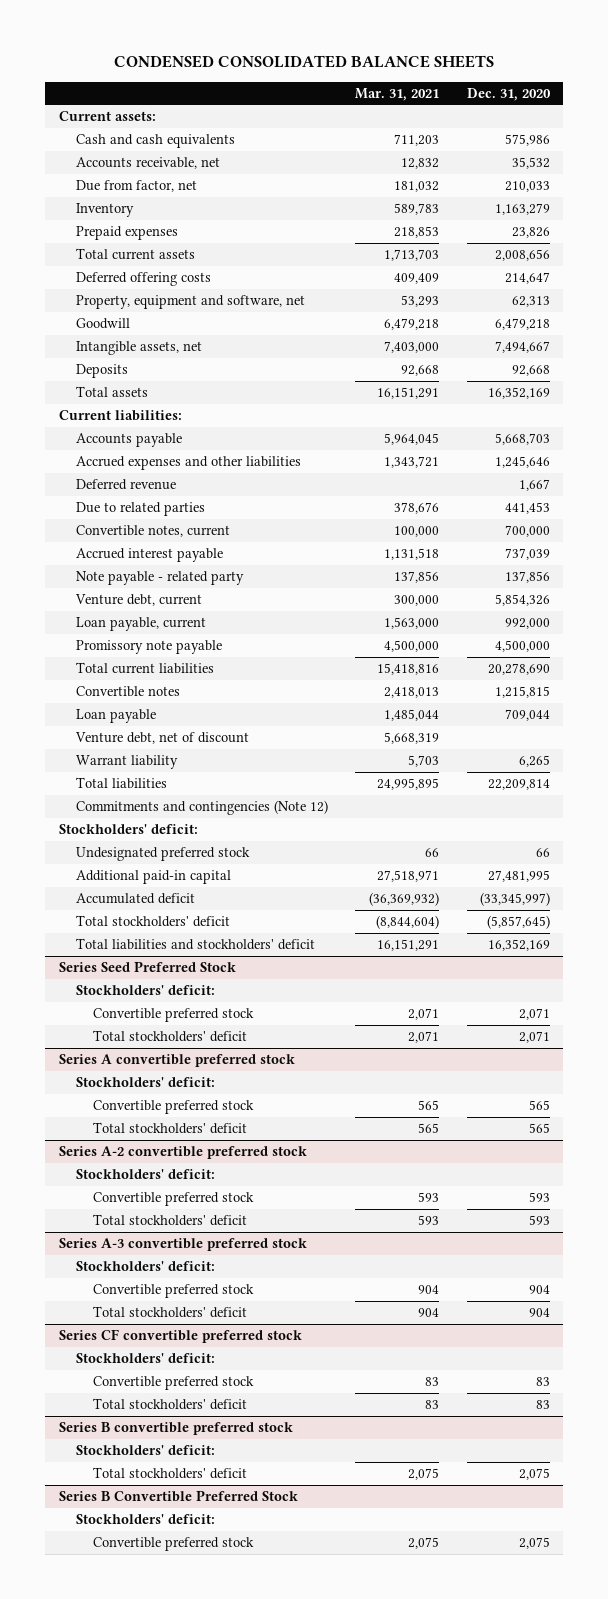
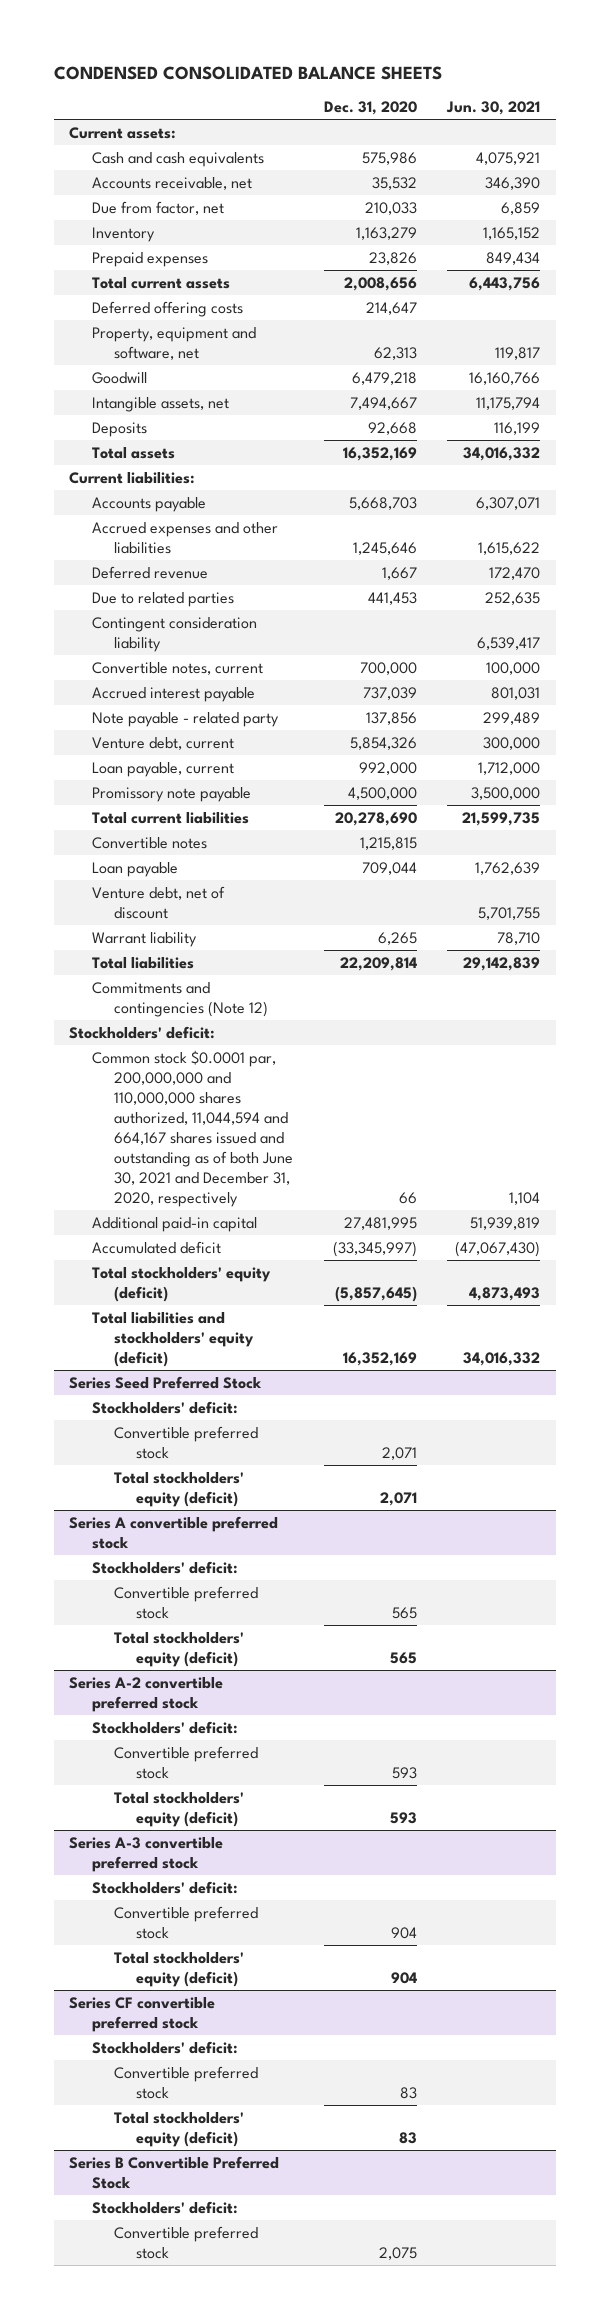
[355,87,440,101] Mar. 31, 2021 -> none
none -> [446,101,541,116] Jun. 30, 2021
none -> [91,616,257,652] Contingent consideration liability
[75,846,250,861] Undesignated preferred stock -> [91,1049,293,1208] Common stock $0.0001 par, 200,000,000 and 110,000,000 shares authorized, 11,044,594 and 664,167 shares issued and outstanding as of both June 30, 2021 and December 31, 2020, respectively
[75,914,230,927] Total stockholders' deficit -> [91,1266,271,1302] Total stockholders' equity (deficit)
[75,937,315,950] Total liabilities and stockholders' deficit -> [91,1311,254,1367] Total liabilities and stockholders' equity (deficit)
[92,1029,247,1042] Total stockholders' deficit -> [113,1471,244,1507] Total stockholders' equity (deficit)
[92,1121,247,1134] Total stockholders' deficit -> [113,1631,244,1667] Total stockholders' equity (deficit)
[92,1213,247,1226] Total stockholders' deficit -> [113,1791,244,1827] Total stockholders' equity (deficit)
[92,1305,247,1318] Total stockholders' deficit -> [113,1951,244,1987] Total stockholders' equity (deficit)
[58,1421,293,1435] Series B convertible preferred stock -> none
[75,1444,215,1455] Stockholders' deficit: -> none
[92,1466,247,1479] Total stockholders' deficit -> none
[92,1397,247,1410] Total stockholders' deficit -> [113,2111,244,2147] Total stockholders' equity (deficit)

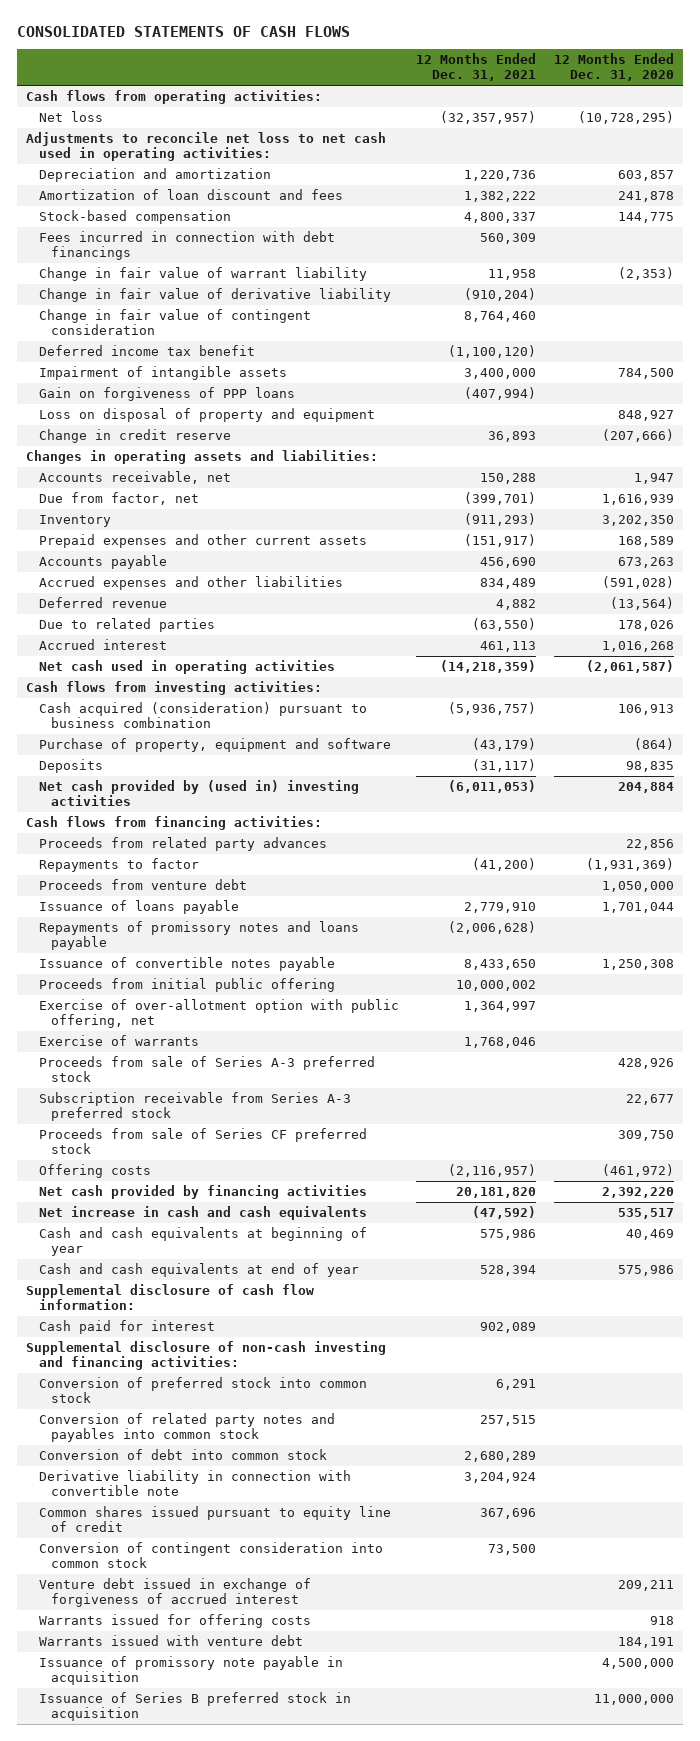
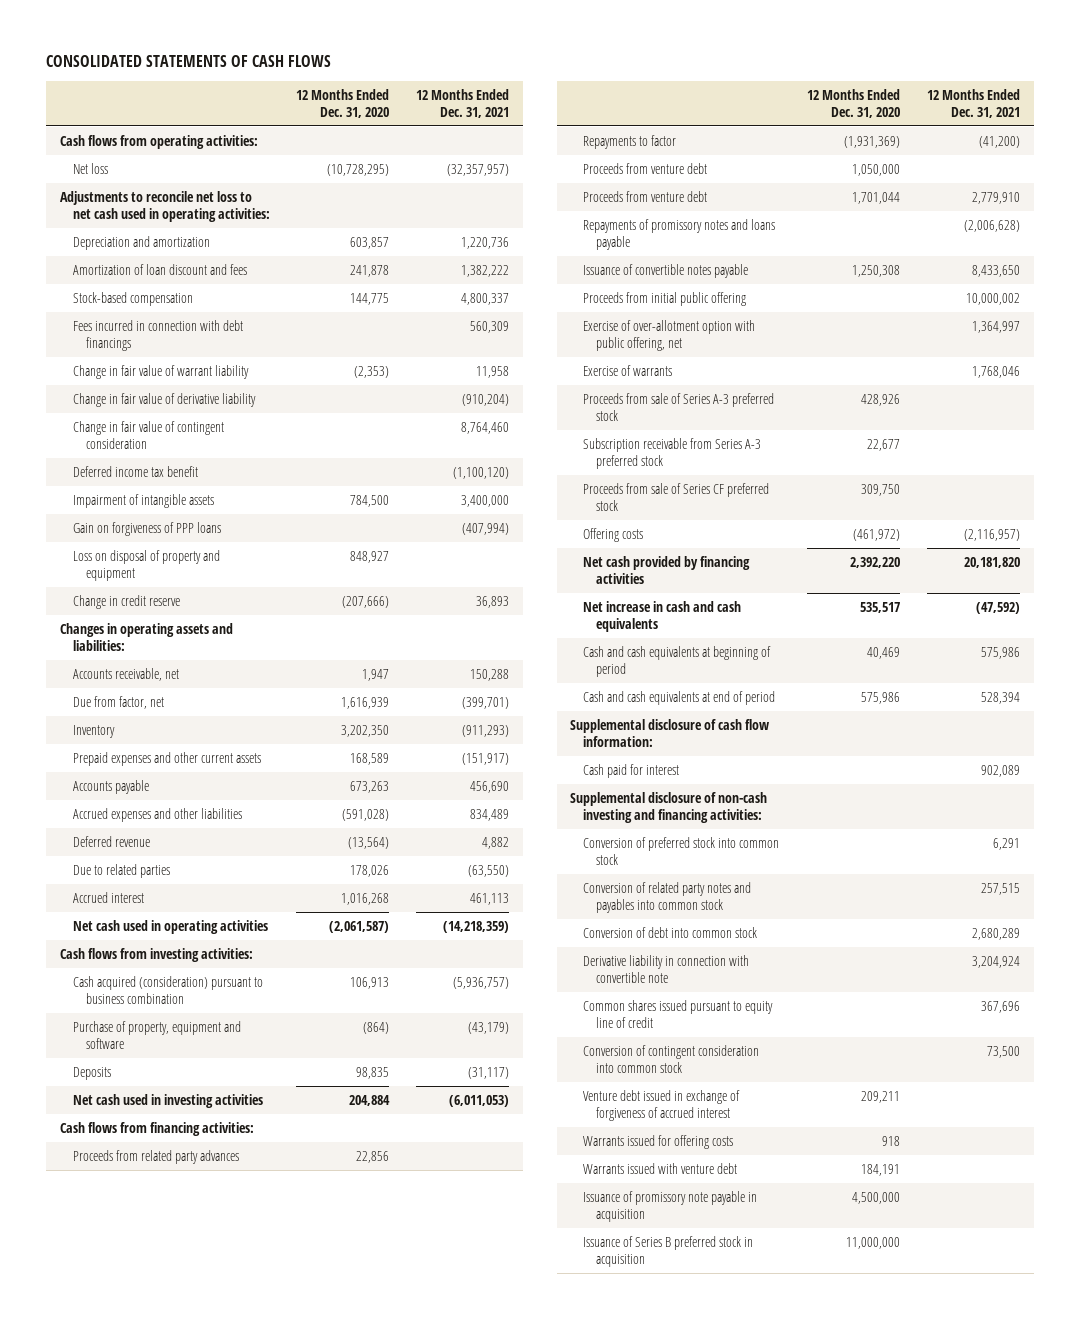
[38,779,359,807] Net cash provided by (used in) investing activities -> [72,1093,263,1108] Net cash used in investing activities
[38,899,239,914] Issuance of loans payable -> [583,190,708,202] Proceeds from venture debt
[38,1226,367,1257] Cash and cash equivalents at beginning of year -> [583,645,772,677] Cash and cash equivalents at beginning of period
[38,1262,359,1277] Cash and cash equivalents at end of year -> [583,690,776,705] Cash and cash equivalents at end of period

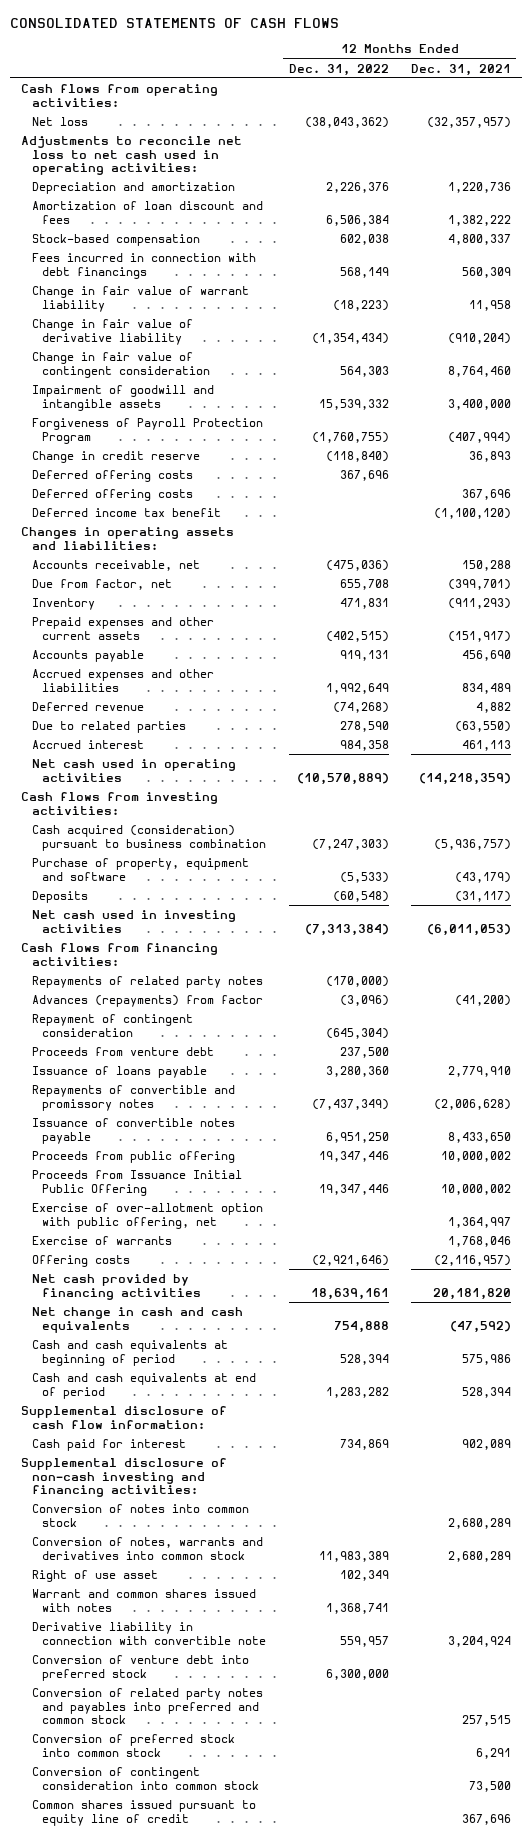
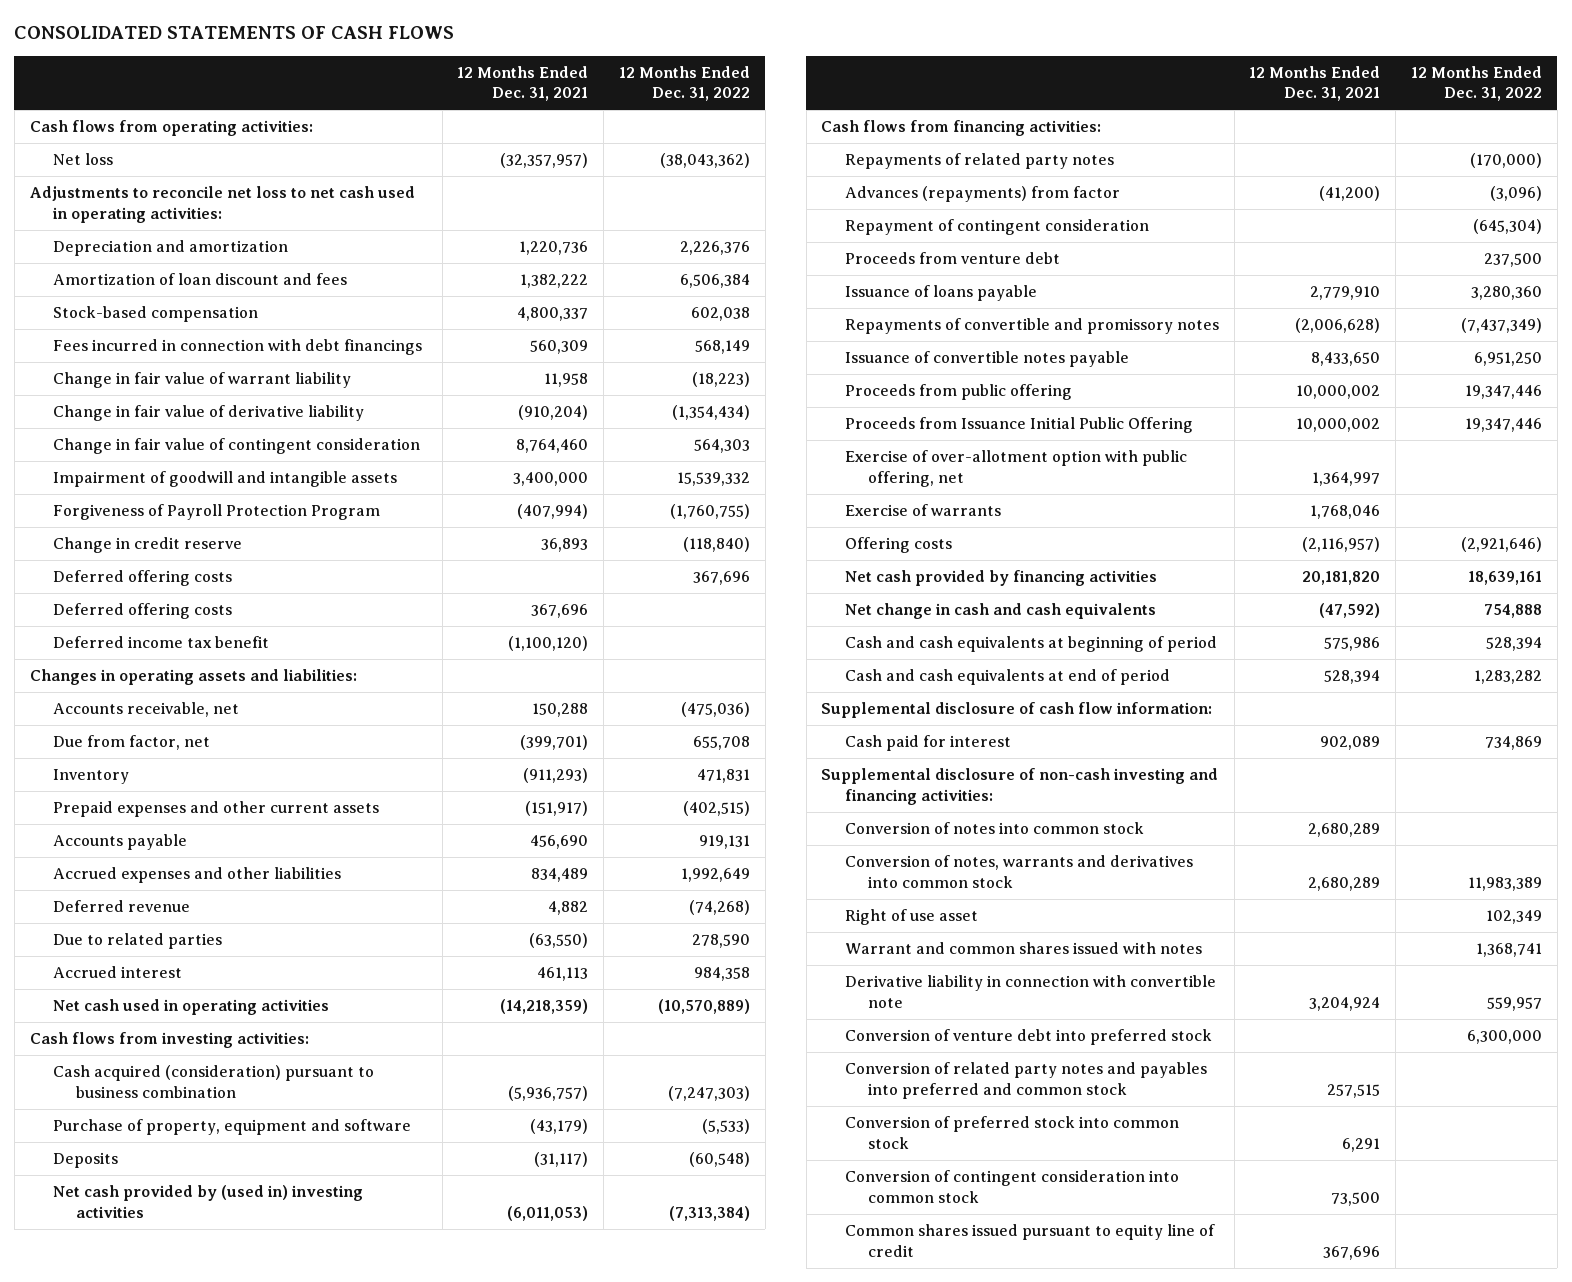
[31,910,236,933] Net cash used in investing activities -> [52,1185,363,1218] Net cash provided by (used in) investing activities

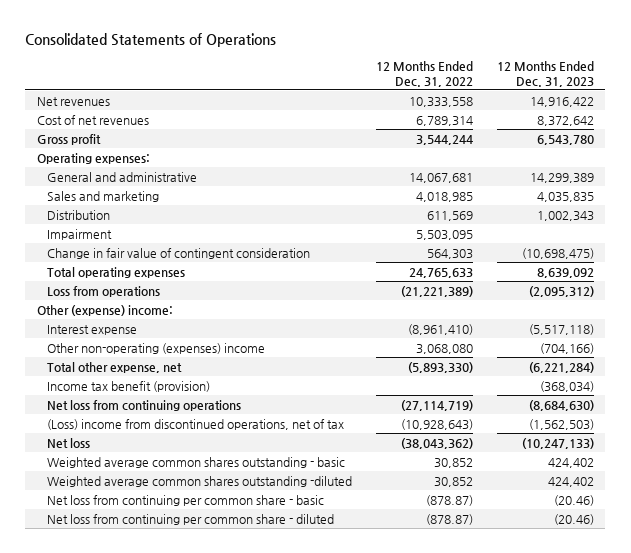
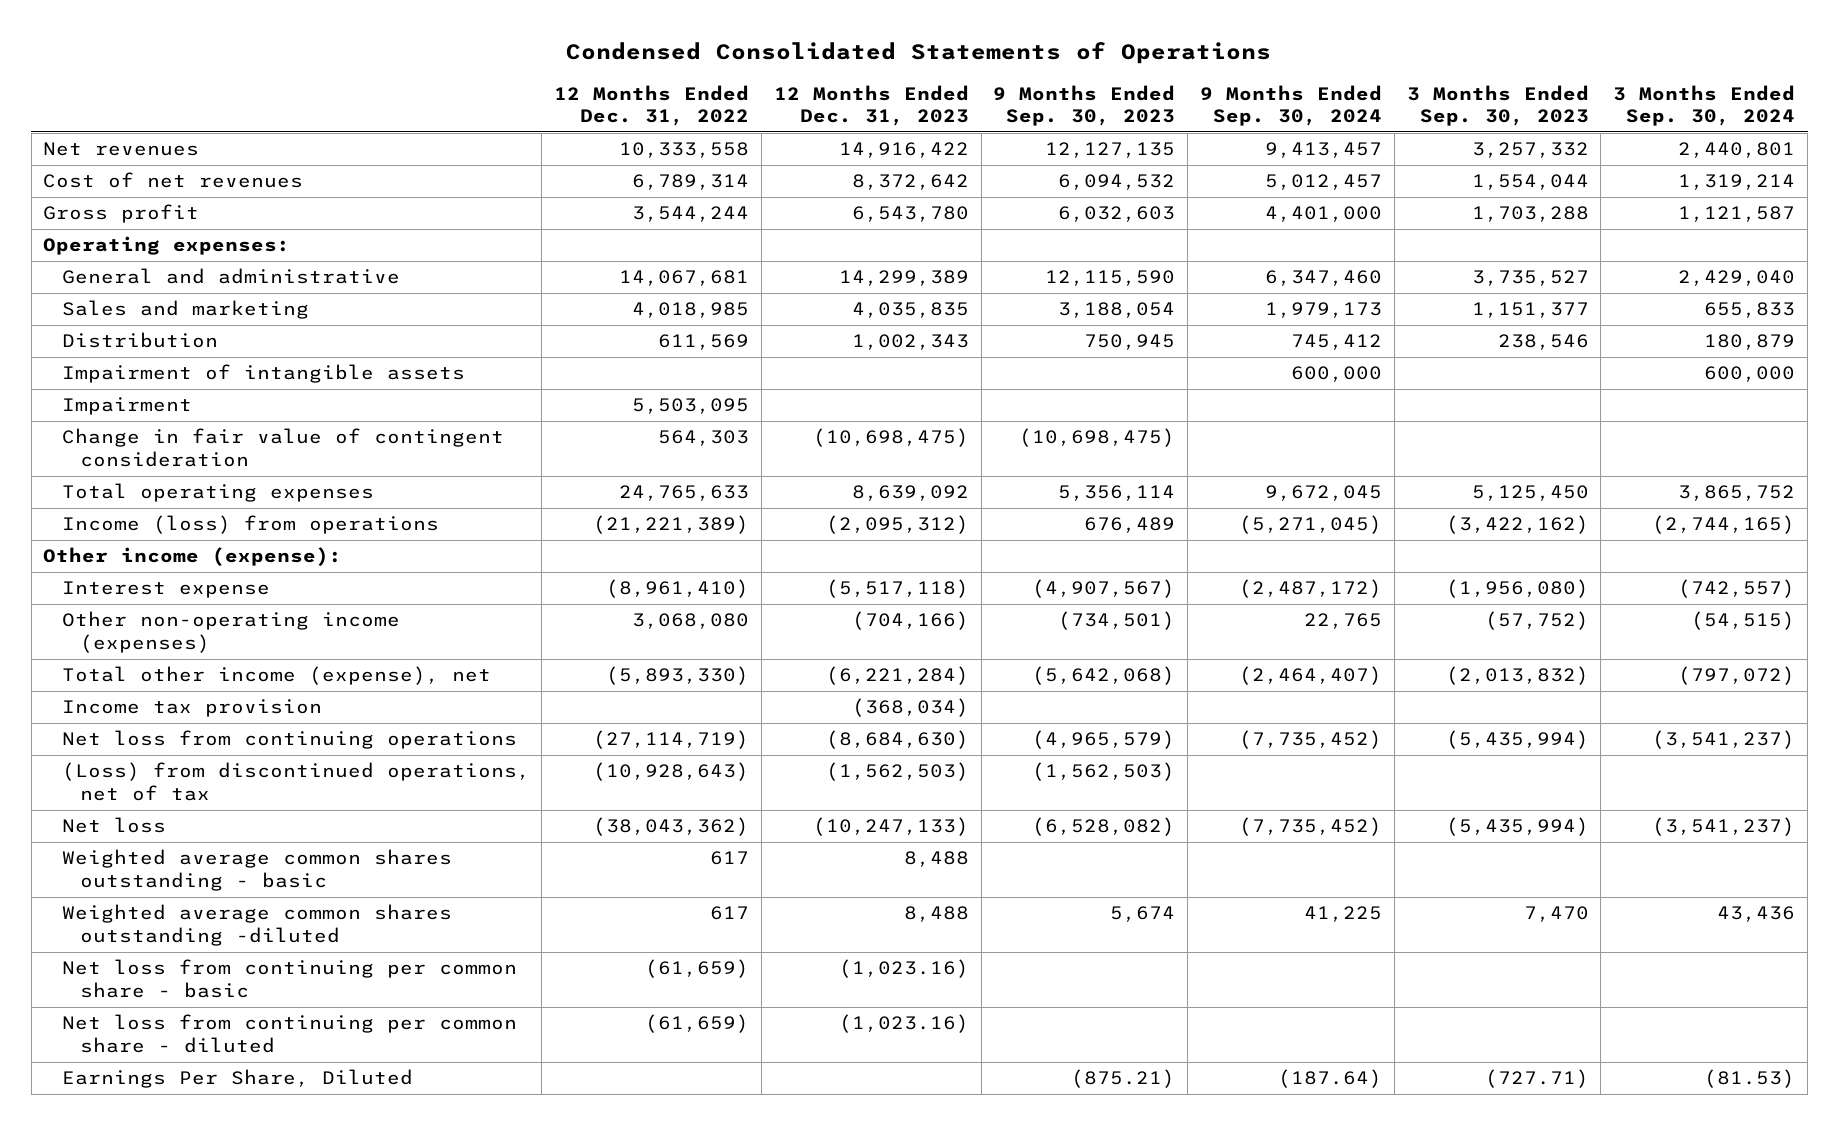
[25,33,277,48] Consolidated Statements of Operations -> [566,42,1272,65] Condensed Consolidated Statements of Operations
none -> [993,84,1176,127] 9 Months Ended Sep. 30, 2023
none -> [1200,84,1383,127] 9 Months Ended Sep. 30, 2024
none -> [1406,84,1589,127] 3 Months Ended Sep. 30, 2023
none -> [1613,84,1796,127] 3 Months Ended Sep. 30, 2024
none -> [61,364,465,384] Impairment of intangible assets
[47,285,161,297] Loss from operations -> [61,515,439,535] Income (loss) from operations
[37,304,174,316] Other (expense) income: -> [43,547,343,567] Other income (expense):
[47,342,266,354] Other non-operating (expenses) income -> [61,611,400,653] Other non-operating income (expenses)
[47,361,183,373] Total other expense, net -> [61,666,491,686] Total other income (expense), net
[47,380,211,392] Income tax benefit (provision) -> [61,699,322,718] Income tax provision
[47,418,345,430] (Loss) income from discontinued operations, net of tax -> [61,762,530,801] (Loss) from discontinued operations, net of tax
[433,457,473,468] 30,852 -> [710,851,750,866] 617
[547,457,594,468] 424,402 -> [903,851,969,868] 8,488
[433,476,473,487] 30,852 -> [710,906,750,921] 617
[547,476,594,487] 424,402 -> [903,906,969,923] 8,488
[425,494,473,506] (878.87) -> [645,959,750,979] (61,659)
[553,494,594,506] (20.46) -> [838,959,969,979] (1,023.16)
[425,513,473,525] (878.87) -> [645,1014,750,1034] (61,659)
[553,513,594,525] (20.46) -> [838,1014,969,1034] (1,023.16)
none -> [61,1069,413,1089] Earnings Per Share, Diluted

